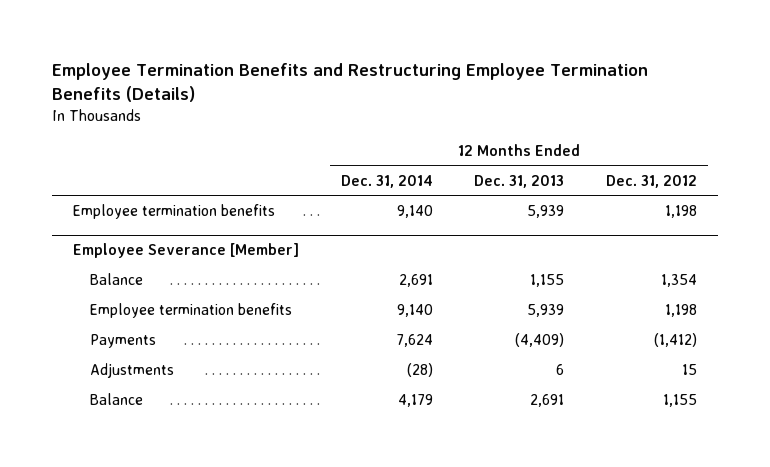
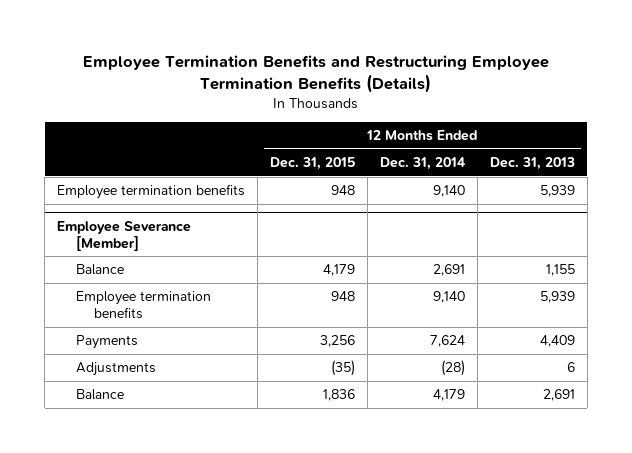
[606,174,698,188] Dec. 31, 2012 -> none
none -> [269,157,355,171] Dec. 31, 2015
[515,333,565,348] (4,409) -> [539,335,575,348] 4,409

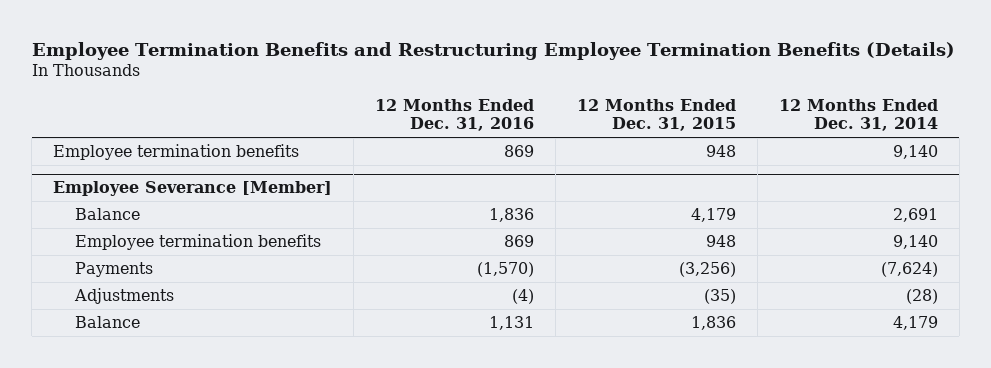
[489,157,575,171] Dec. 31, 2013 -> none
none -> [375,98,535,132] 12 Months Ended Dec. 31, 2016
[319,335,355,348] 3,256 -> [678,262,736,278] (3,256)
[429,335,465,348] 7,624 -> [880,262,938,278] (7,624)

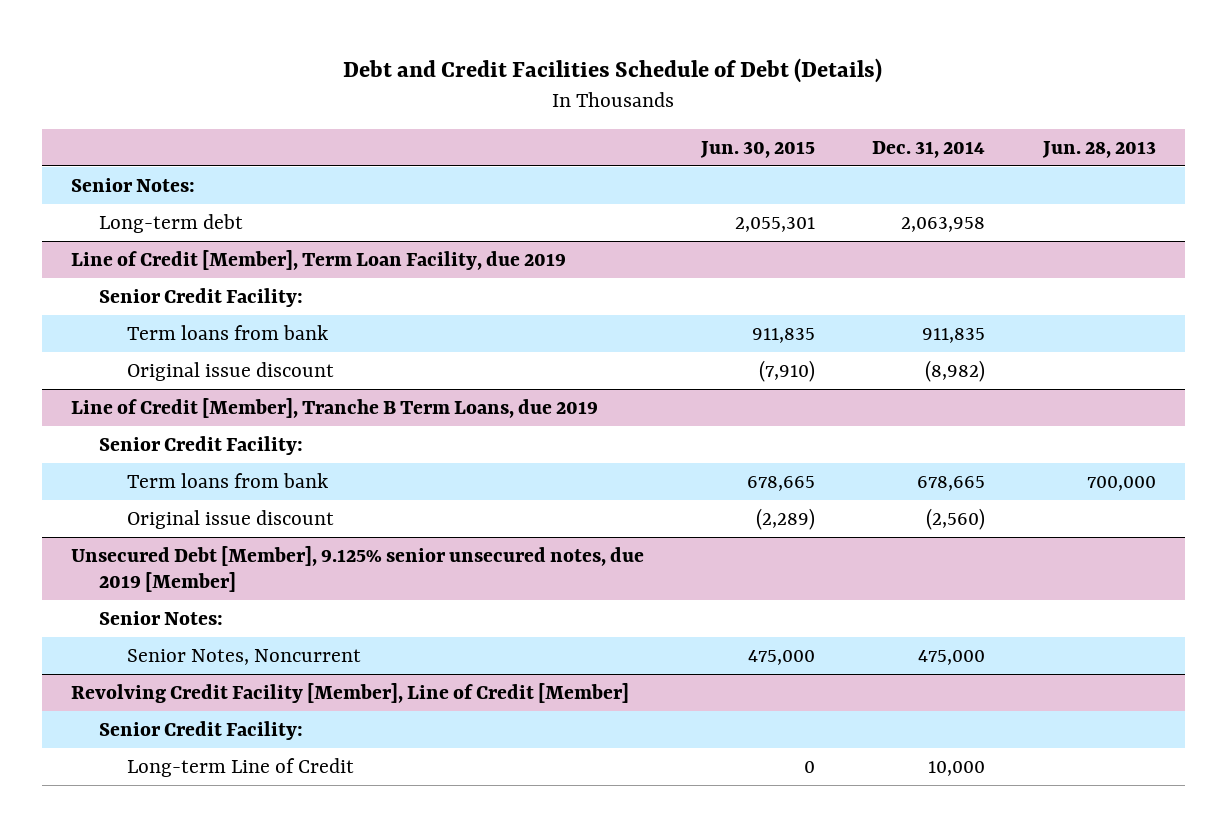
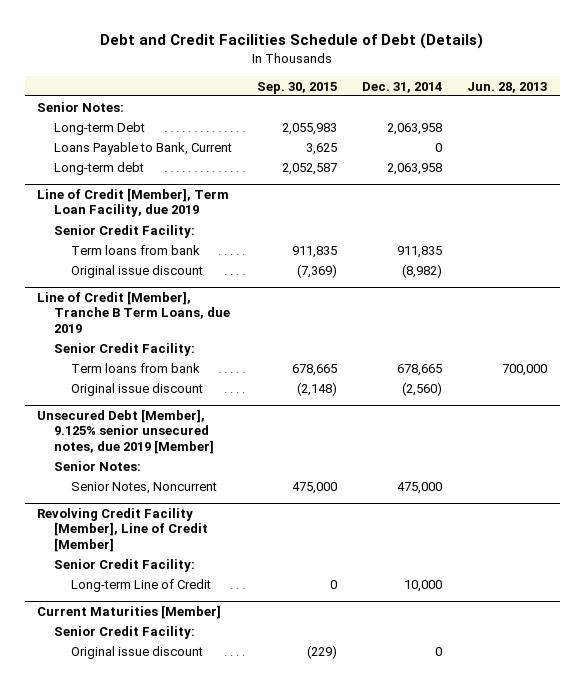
[700,140,816,158] Jun. 30, 2015 -> none
none -> [257,81,338,94] Sep. 30, 2015
none -> [54,121,146,135] Long-term Debt
none -> [54,141,233,155] Loans Payable to Bank, Current
none -> [37,605,222,620] Current Maturities [Member]
none -> [54,625,196,639] Senior Credit Facility:
none -> [71,645,204,659] Original issue discount

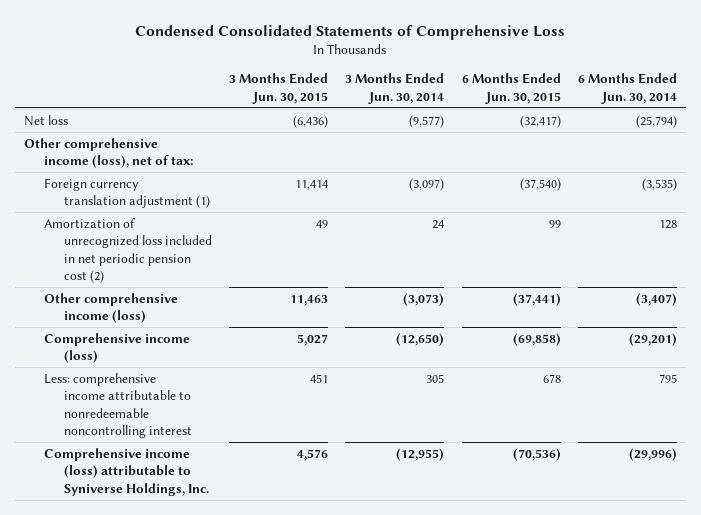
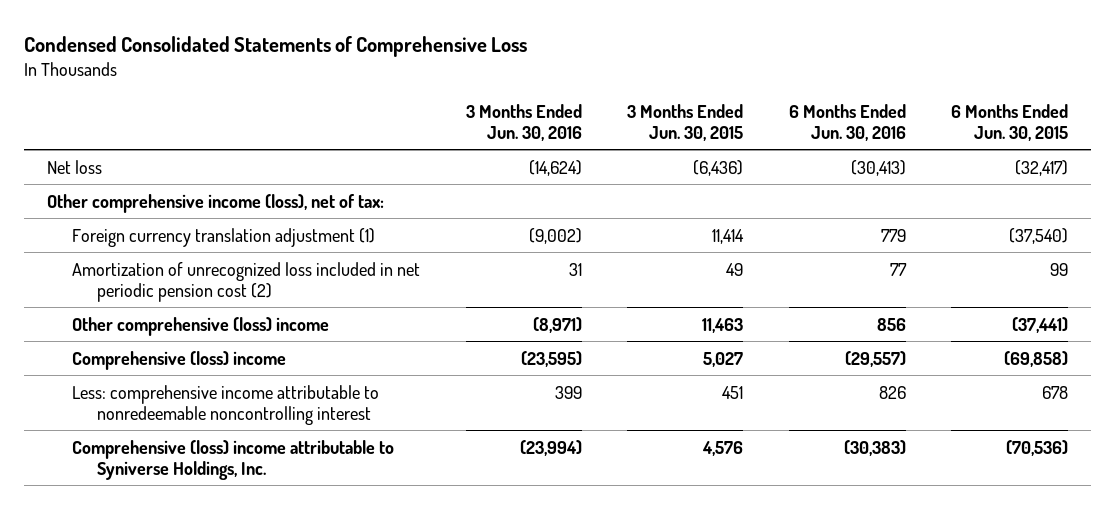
[345,73,445,104] 3 Months Ended Jun. 30, 2014 -> none
[578,73,678,104] 6 Months Ended Jun. 30, 2014 -> none
none -> [465,103,582,141] 3 Months Ended Jun. 30, 2016
none -> [788,103,906,141] 6 Months Ended Jun. 30, 2016
[43,292,178,324] Other comprehensive income (loss) -> [71,316,329,336] Other comprehensive (loss) income
[43,332,190,364] Comprehensive income (loss) -> [71,350,286,370] Comprehensive (loss) income
[43,447,209,496] Comprehensive income (loss) attributable to Syniverse Holdings, Inc. -> [71,439,394,480] Comprehensive (loss) income attributable to Syniverse Holdings, Inc.

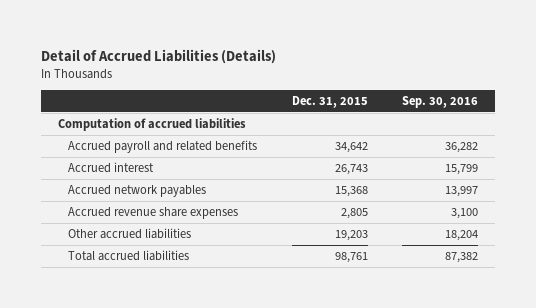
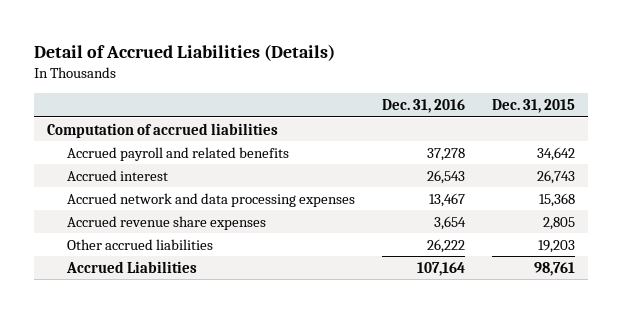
[401,96,478,109] Sep. 30, 2016 -> none
none -> [381,99,465,114] Dec. 31, 2016
[68,185,207,198] Accrued network payables -> [66,192,355,207] Accrued network and data processing expenses
[68,250,190,262] Total accrued liabilities -> [65,260,197,273] Accrued Liabilities

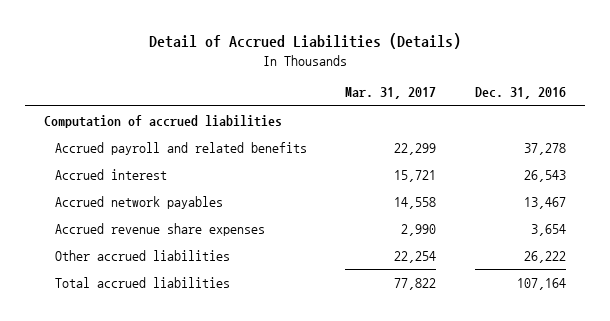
[491,99,575,114] Dec. 31, 2015 -> none
none -> [345,87,437,100] Mar. 31, 2017
[66,192,355,207] Accrued network and data processing expenses -> [54,195,223,209] Accrued network payables
[65,260,197,273] Accrued Liabilities -> [54,276,230,288] Total accrued liabilities

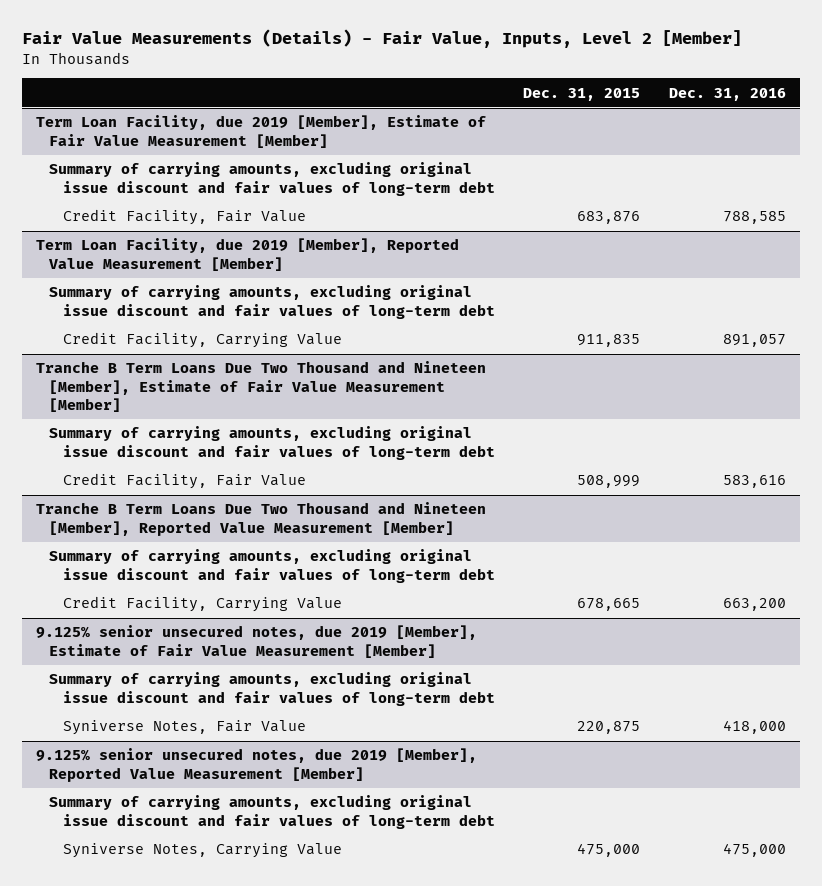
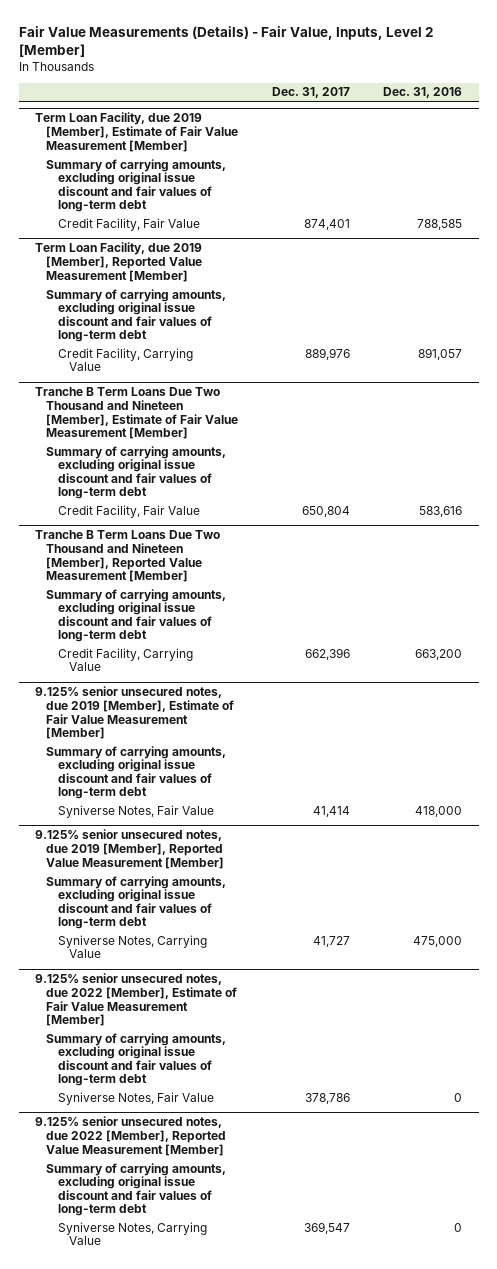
[523,87,641,101] Dec. 31, 2015 -> none
none -> [271,87,350,99] Dec. 31, 2017
none -> [35,973,238,1027] 9.125% senior unsecured notes, due 2022 [Member], Estimate of Fair Value Measurement [Member]
none -> [46,1032,227,1087] Summary of carrying amounts, excluding original issue discount and fair values of long-term debt
none -> [57,1091,214,1105] Syniverse Notes, Fair Value
none -> [35,1116,227,1156] 9.125% senior unsecured notes, due 2022 [Member], Reported Value Measurement [Member]
none -> [46,1162,227,1217] Summary of carrying amounts, excluding original issue discount and fair values of long-term debt
none -> [57,1221,207,1246] Syniverse Notes, Carrying Value

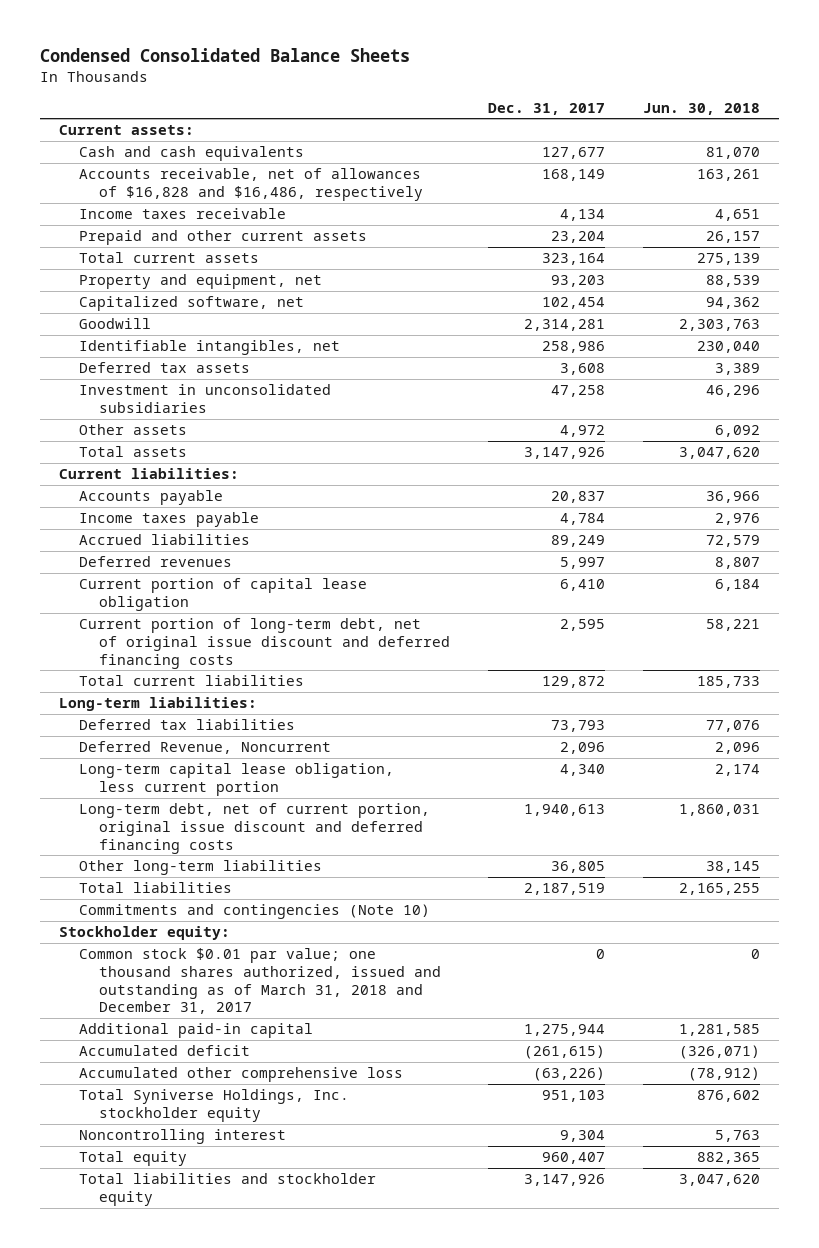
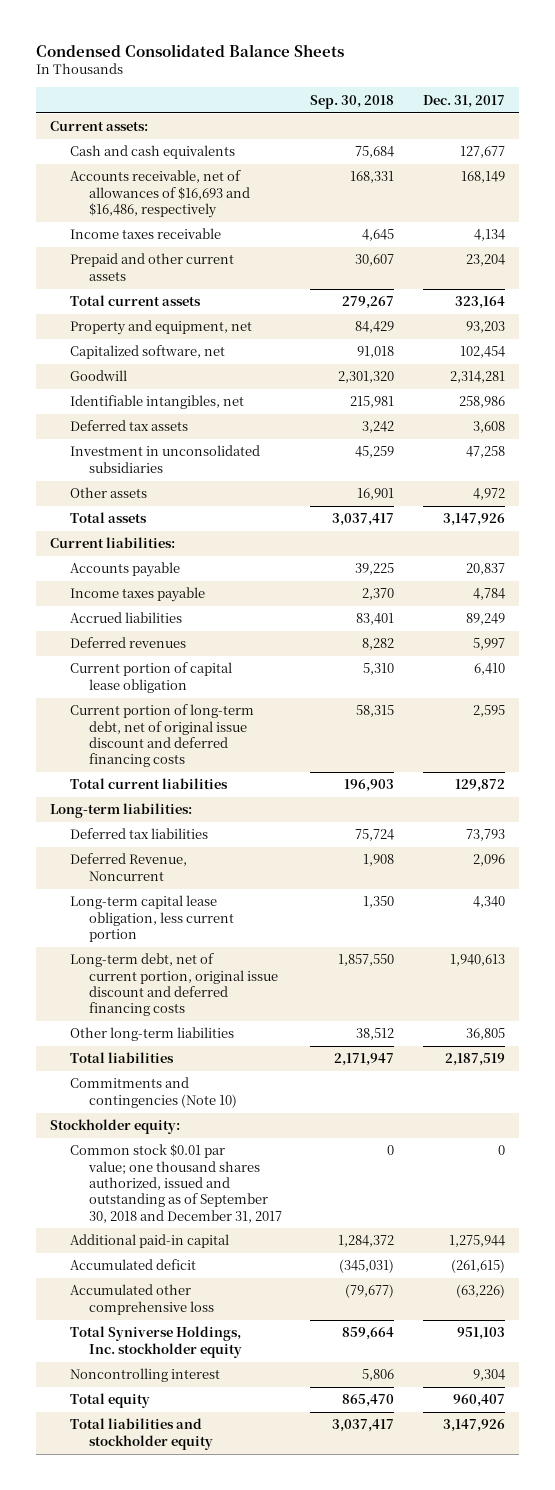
[642,102,760,115] Jun. 30, 2018 -> none
none -> [310,94,395,109] Sep. 30, 2018
[78,168,423,201] Accounts receivable, net of allowances of $16,828 and $16,486, respectively -> [69,170,251,219] Accounts receivable, net of allowances of $16,693 and $16,486, respectively
[78,948,441,1015] Common stock $0.01 par value; one thousand shares authorized, issued and outstanding as of March 31, 2018 and December 31, 2017 -> [69,1144,283,1223] Common stock $0.01 par value; one thousand shares authorized, issued and outstanding as of September 30, 2018 and December 31, 2017

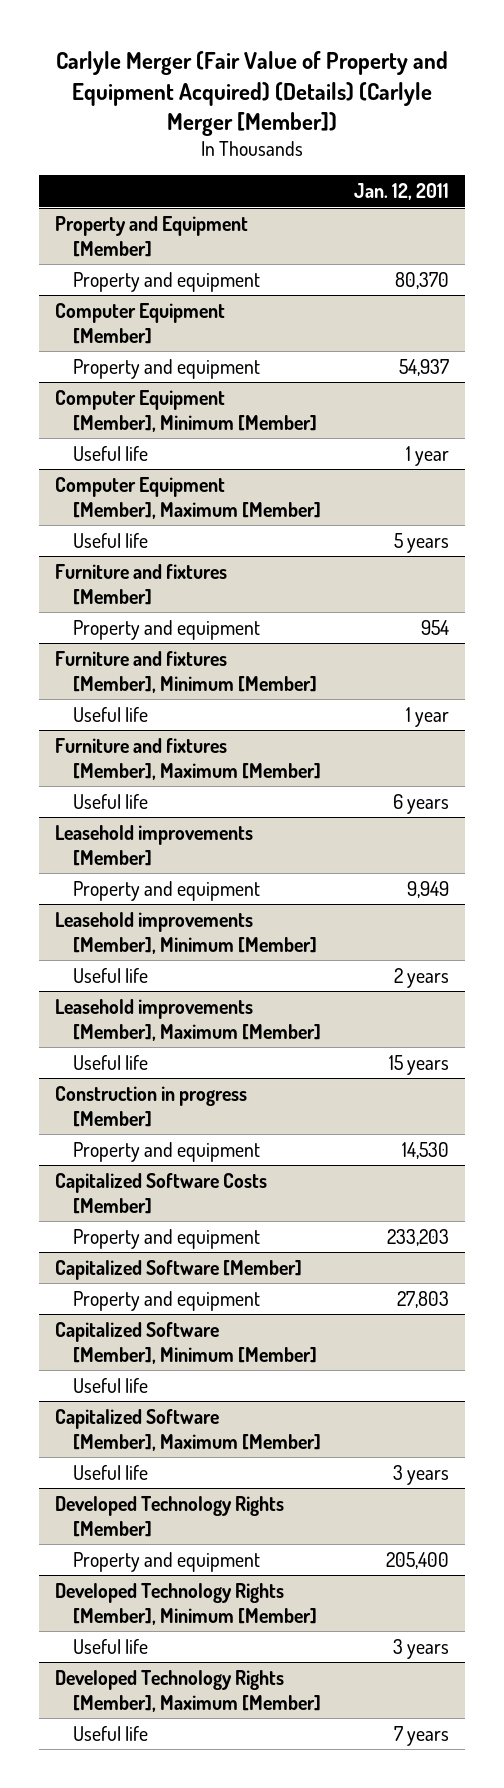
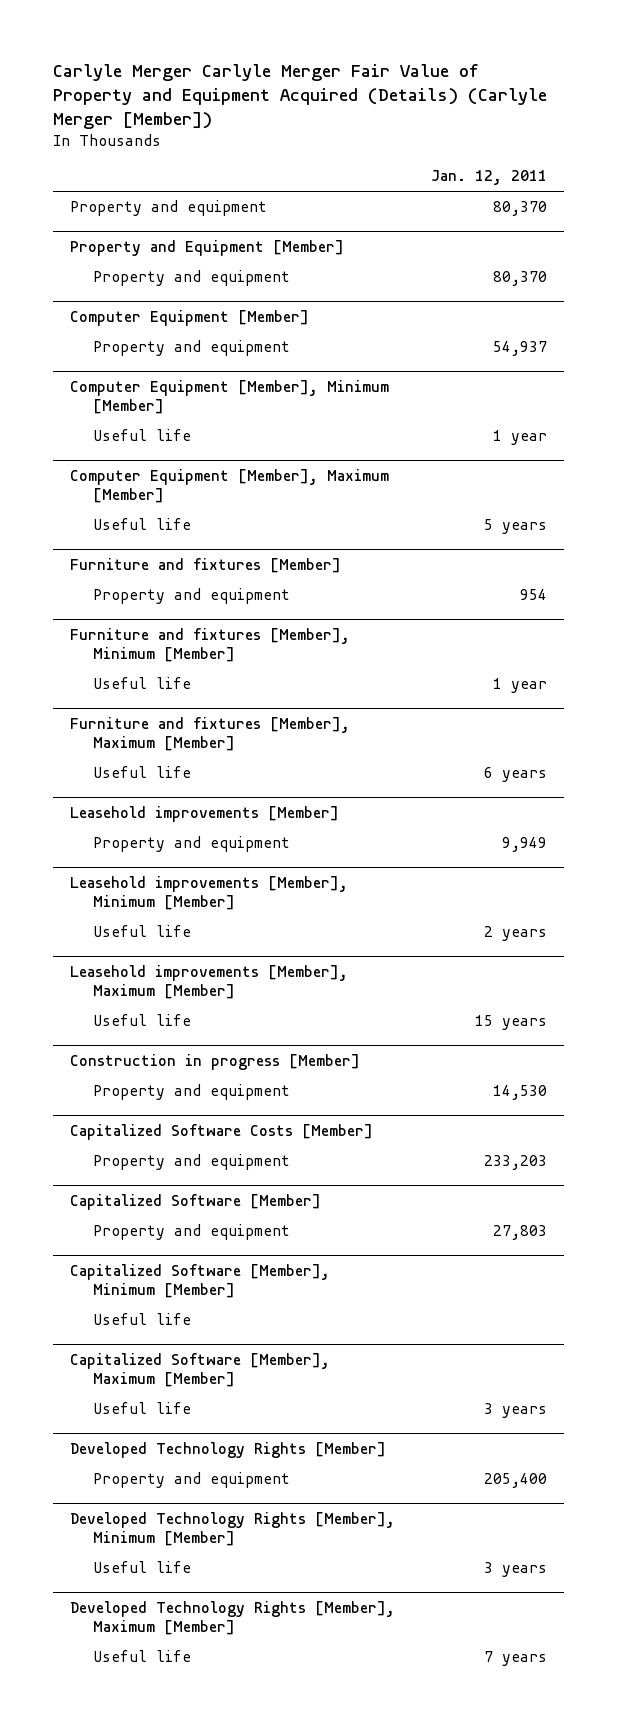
[56,51,449,136] Carlyle Merger (Fair Value of Property and Equipment Acquired) (Details) (Carlyle Merger [Member]) -> [52,63,547,129] Carlyle Merger Carlyle Merger Fair Value of Property and Equipment Acquired (Details) (Carlyle Merger [Member])
none -> [70,200,268,217] Property and equipment

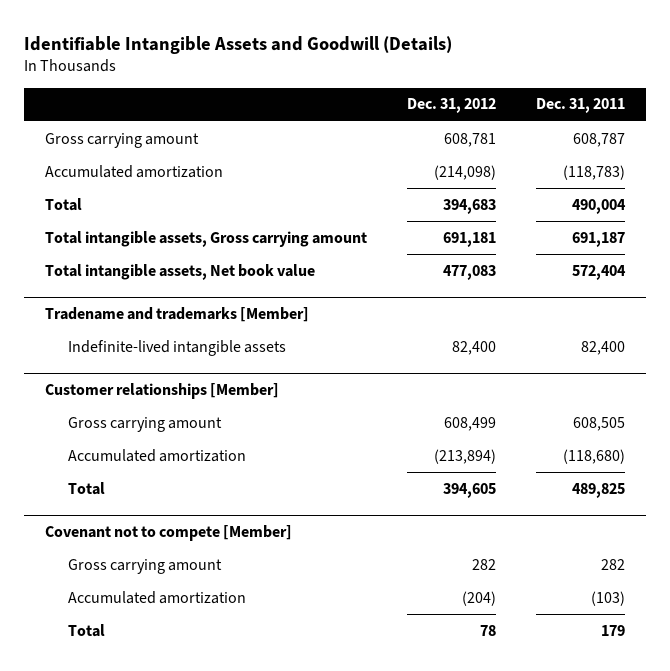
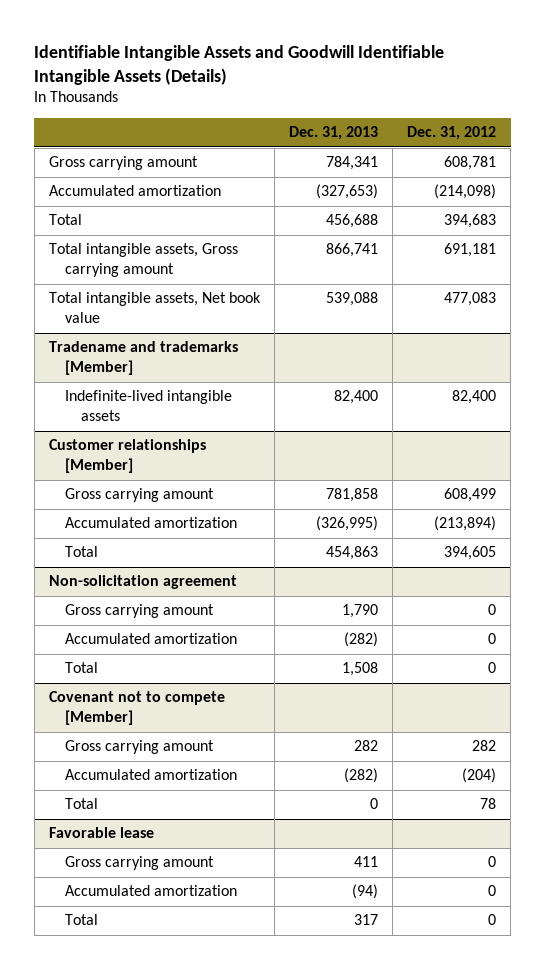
[24,35,453,54] Identifiable Intangible Assets and Goodwill (Details) -> [34,44,445,85] Identifiable Intangible Assets and Goodwill Identifiable Intangible Assets (Details)
[536,98,626,114] Dec. 31, 2011 -> none
none -> [289,126,379,141] Dec. 31, 2013
none -> [48,575,237,590] Non-solicitation agreement
none -> [64,604,214,619] Gross carrying amount
none -> [64,633,237,645] Accumulated amortization
none -> [64,662,98,674] Total
none -> [48,827,154,839] Favorable lease
none -> [64,856,214,871] Gross carrying amount
none -> [64,885,237,897] Accumulated amortization
none -> [64,914,98,926] Total

